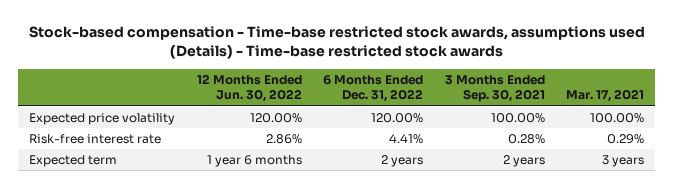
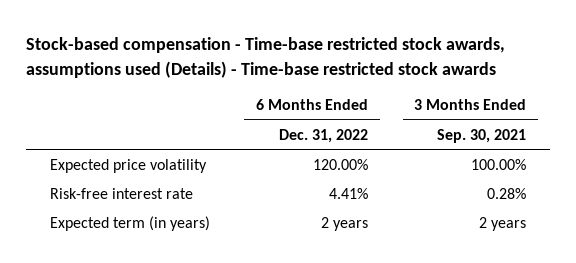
[196,73,302,103] 12 Months Ended Jun. 30, 2022 -> none
[566,89,645,103] Mar. 17, 2021 -> none
[29,155,118,168] Expected term -> [49,215,210,231] Expected term (in years)

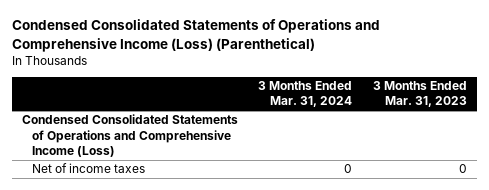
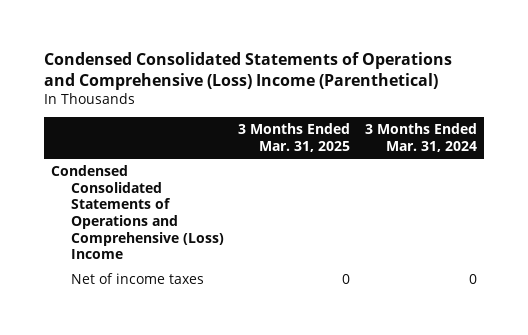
[11,19,380,52] Condensed Consolidated Statements of Operations and Comprehensive Income (Loss) (Parenthetical) -> [44,51,453,90] Condensed Consolidated Statements of Operations and Comprehensive (Loss) Income (Parenthetical)
[372,81,467,108] 3 Months Ended Mar. 31, 2023 -> none
none -> [238,123,351,152] 3 Months Ended Mar. 31, 2025
[22,114,239,158] Condensed Consolidated Statements of Operations and Comprehensive Income (Loss) -> [51,164,224,260] Condensed Consolidated Statements of Operations and Comprehensive (Loss) Income

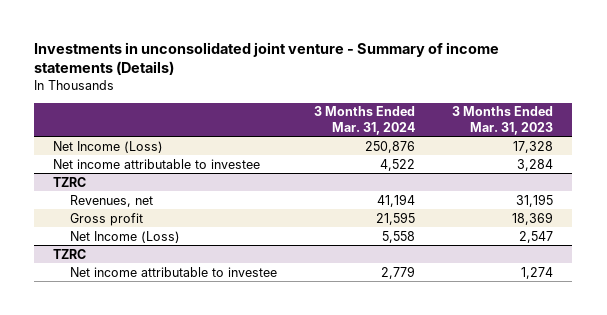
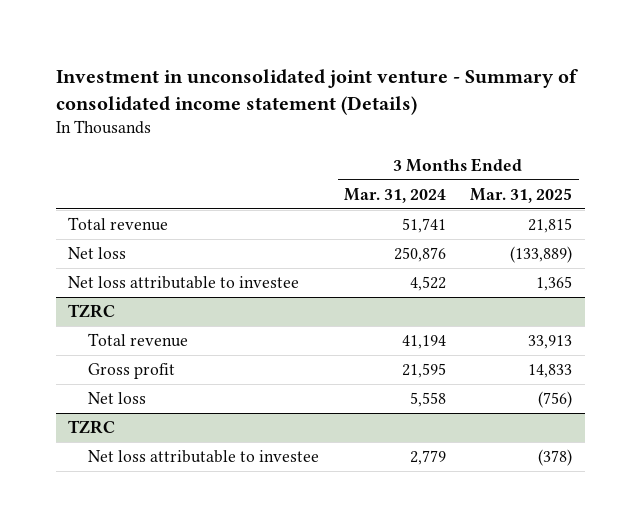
[34,41,500,76] Investments in unconsolidated joint venture - Summary of income statements (Details) -> [56,69,579,115] Investment in unconsolidated joint venture - Summary of consolidated income statement (Details)
[452,106,554,135] 3 Months Ended Mar. 31, 2023 -> none
none -> [470,187,573,203] Mar. 31, 2025
none -> [68,217,169,232] Total revenue
[53,140,164,153] Net Income (Loss) -> [68,247,127,260] Net loss
[53,158,261,169] Net income attributable to investee -> [68,276,300,290] Net loss attributable to investee
[69,194,153,207] Revenues, net -> [88,333,189,348] Total revenue
[69,230,180,243] Net Income (Loss) -> [88,392,147,405] Net loss
[69,266,277,277] Net income attributable to investee -> [88,450,320,464] Net loss attributable to investee

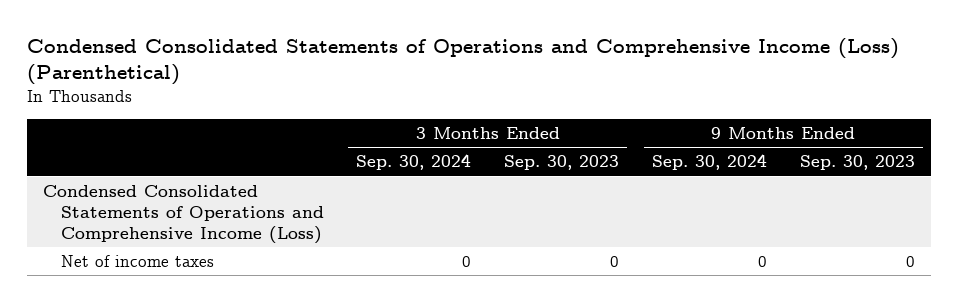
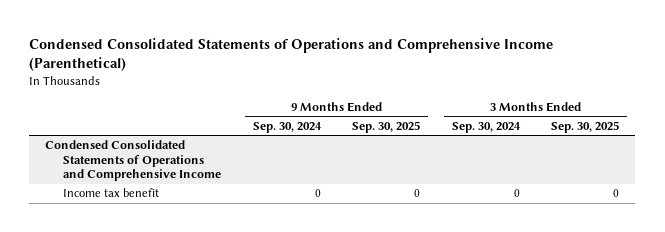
[26,38,899,86] Condensed Consolidated Statements of Operations and Comprehensive Income (Loss) (Parenthetical) -> [29,37,554,72] Condensed Consolidated Statements of Operations and Comprehensive Income (Parenthetical)
[504,155,620,171] Sep. 30, 2023 -> none
[799,155,915,171] Sep. 30, 2023 -> none
none -> [352,120,421,133] Sep. 30, 2025
none -> [551,120,620,133] Sep. 30, 2025
[43,184,324,244] Condensed Consolidated Statements of Operations and Comprehensive Income (Loss) -> [45,140,222,182] Condensed Consolidated Statements of Operations and Comprehensive Income
[60,254,214,267] Net of income taxes -> [63,188,160,198] Income tax benefit

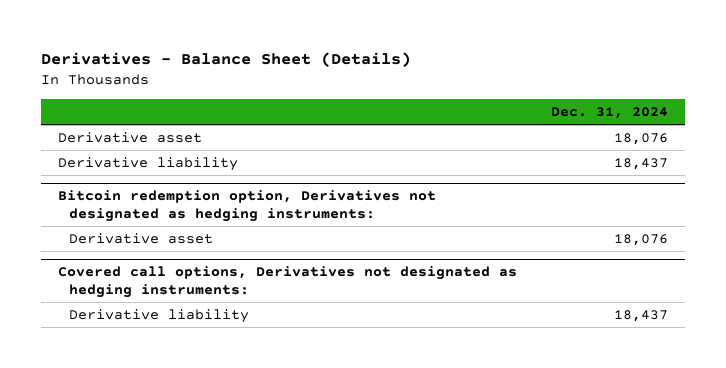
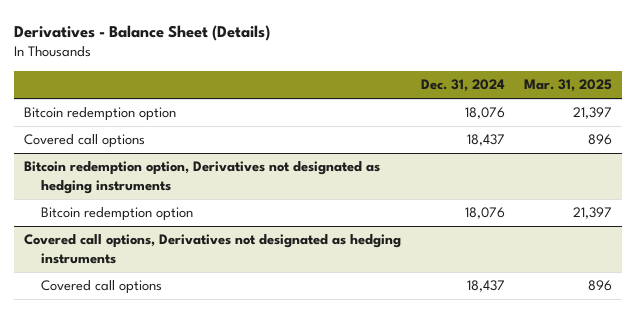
none -> [524,79,613,93] Mar. 31, 2025
[58,131,203,143] Derivative asset -> [24,107,177,122] Bitcoin redemption option
[58,156,239,171] Derivative liability -> [24,134,146,149] Covered call options
[58,190,437,222] Bitcoin redemption option, Derivatives not designated as hedging instruments: -> [24,161,381,194] Bitcoin redemption option, Derivatives not designated as hedging instruments
[69,232,214,244] Derivative asset -> [40,207,193,222] Bitcoin redemption option
[58,266,518,298] Covered call options, Derivatives not designated as hedging instruments: -> [24,234,402,264] Covered call options, Derivatives not designated as hedging instruments
[69,308,250,323] Derivative liability -> [40,280,162,295] Covered call options

